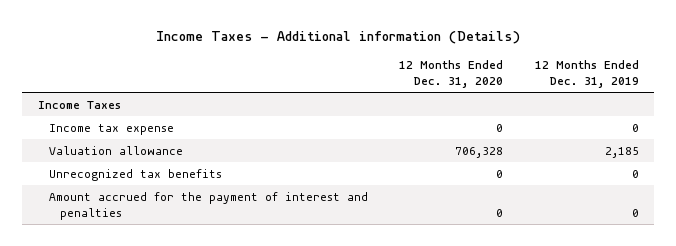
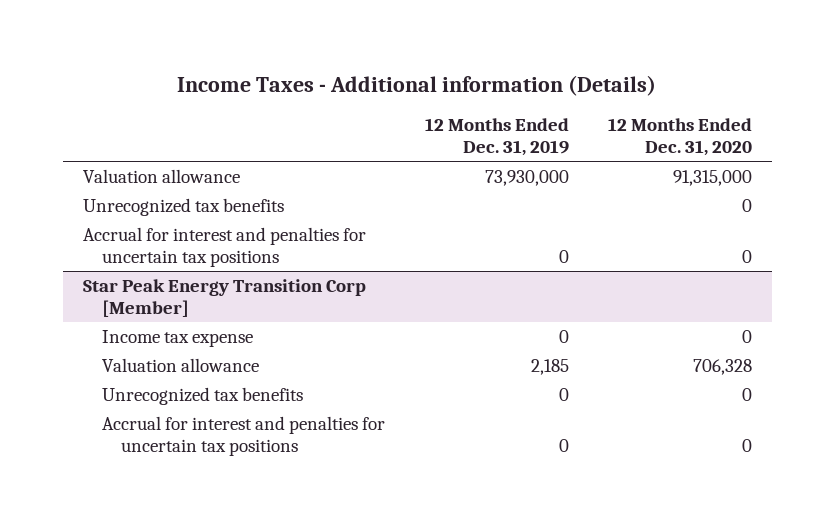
[37,100,121,109] Income Taxes -> none
none -> [82,168,240,183] Valuation allowance
none -> [82,197,284,216] Unrecognized tax benefits
none -> [82,226,366,268] Accrual for interest and penalties for uncertain tax positions
none -> [82,278,366,318] Star Peak Energy Transition Corp [Member]
[48,191,368,220] Amount accrued for the payment of interest and penalties -> [101,415,385,457] Accrual for interest and penalties for uncertain tax positions

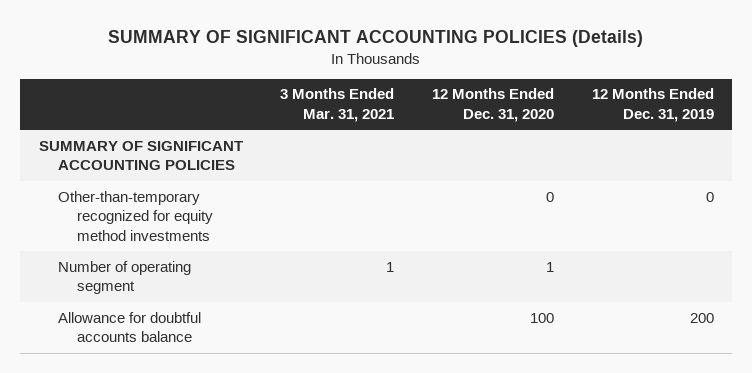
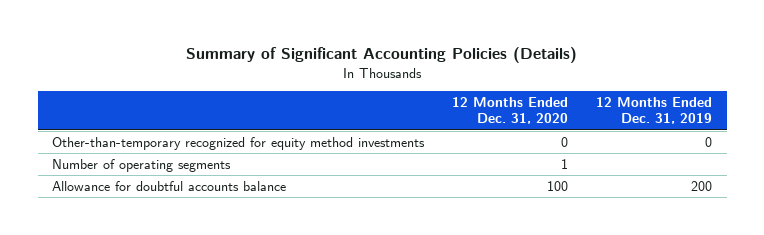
[108,30,644,48] SUMMARY OF SIGNIFICANT ACCOUNTING POLICIES (Details) -> [186,47,578,64] Summary of Significant Accounting Policies (Details)
[280,88,395,122] 3 Months Ended Mar. 31, 2021 -> none
[38,140,243,171] SUMMARY OF SIGNIFICANT ACCOUNTING POLICIES -> none
[57,260,191,295] Number of operating segment -> [51,158,231,172] Number of operating segments

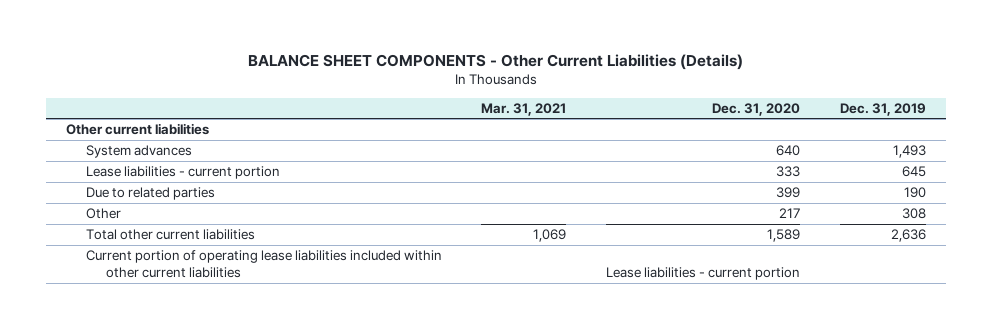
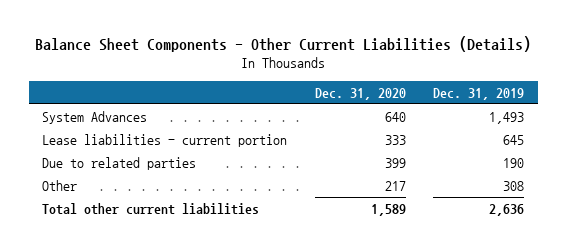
[247,54,743,71] BALANCE SHEET COMPONENTS - Other Current Liabilities (Details) -> [35,36,532,53] Balance Sheet Components - Other Current Liabilities (Details)
[481,102,567,116] Mar. 31, 2021 -> none
[65,123,209,136] Other current liabilities -> none
[85,145,192,159] System advances -> [42,110,148,124] System Advances
[85,250,442,279] Current portion of operating lease liabilities included within other current liabilities -> none

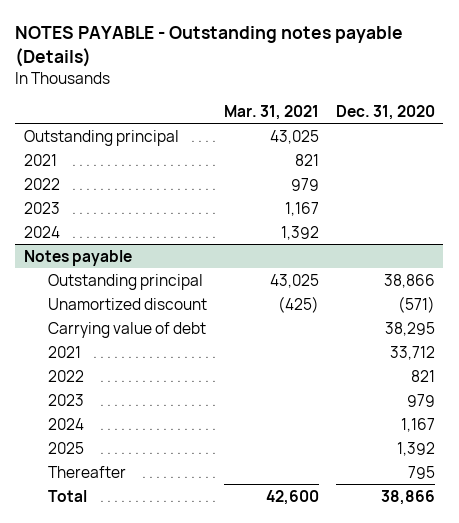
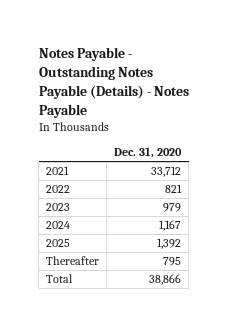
[15,26,404,67] NOTES PAYABLE - Outstanding notes payable (Details) -> [38,46,189,118] Notes Payable - Outstanding Notes Payable (Details) - Notes Payable
[223,104,319,120] Mar. 31, 2021 -> none
[23,129,179,146] Outstanding principal -> none
[23,153,57,166] 2021 -> none
[23,177,60,190] 2022 -> none
[23,201,60,214] 2023 -> none
[23,225,60,238] 2024 -> none
[23,249,132,266] Notes payable -> none
[48,273,204,290] Outstanding principal -> none
[48,297,208,310] Unamortized discount -> none
[48,321,207,338] Carrying value of debt -> none

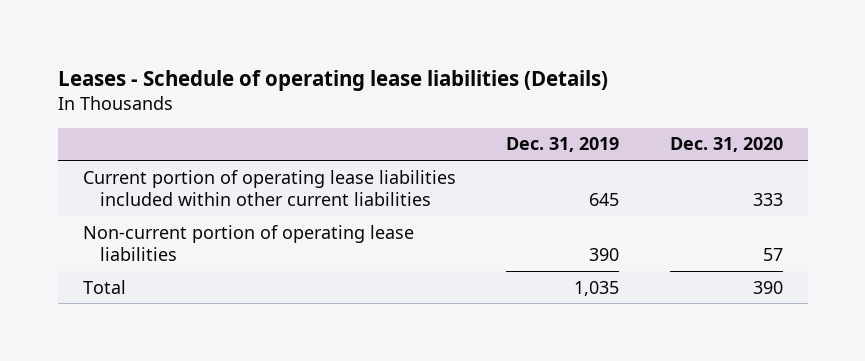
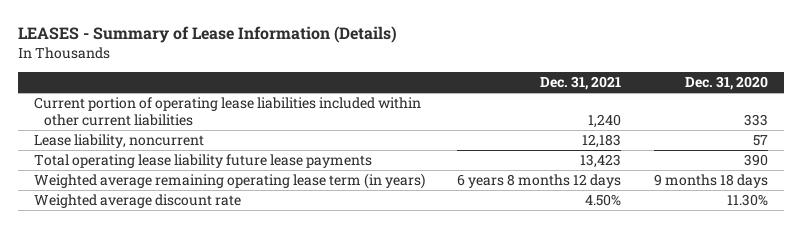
[57,69,608,91] Leases - Schedule of operating lease liabilities (Details) -> [17,26,397,44] LEASES - Summary of Lease Information (Details)
[506,137,620,153] Dec. 31, 2019 -> none
none -> [540,76,622,91] Dec. 31, 2021
[82,224,414,262] Non-current portion of operating lease liabilities -> [33,134,204,149] Lease liability, noncurrent
[82,279,126,294] Total -> [33,154,372,169] Total operating lease liability future lease payments
none -> [33,173,425,190] Weighted average remaining operating lease term (in years)
none -> [33,194,241,209] Weighted average discount rate

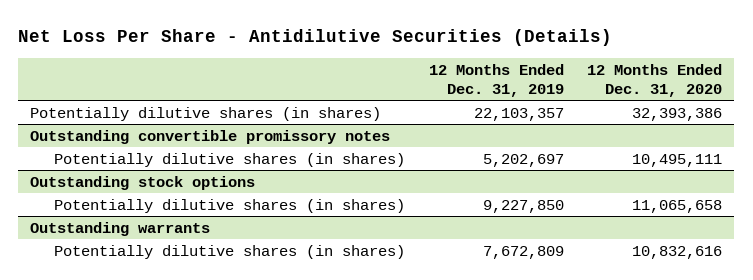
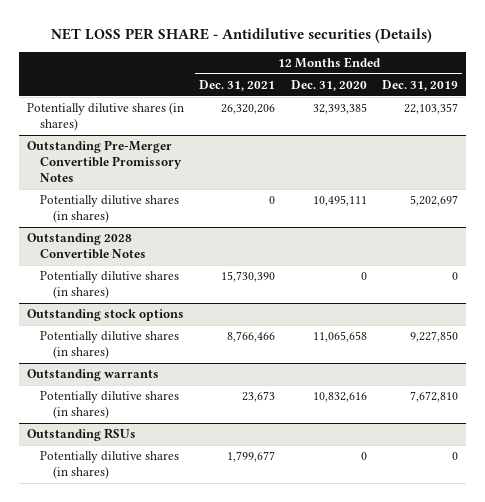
[18,29,613,47] Net Loss Per Share - Antidilutive Securities (Details) -> [51,27,433,43] NET LOSS PER SHARE - Antidilutive securities (Details)
none -> [199,79,276,91] Dec. 31, 2021
[632,107,723,121] 32,393,386 -> [312,103,367,115] 32,393,385
[30,129,391,144] Outstanding convertible promissory notes -> [26,140,182,183] Outstanding Pre-Merger Convertible Promissory Notes
none -> [26,233,146,260] Outstanding 2028 Convertible Notes
none -> [39,271,179,300] Potentially dilutive shares (in shares)
[482,245,564,259] 7,672,809 -> [410,391,459,403] 7,672,810
none -> [26,428,136,442] Outstanding RSUs
none -> [39,451,179,480] Potentially dilutive shares (in shares)

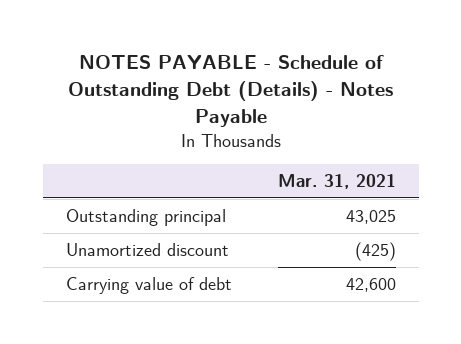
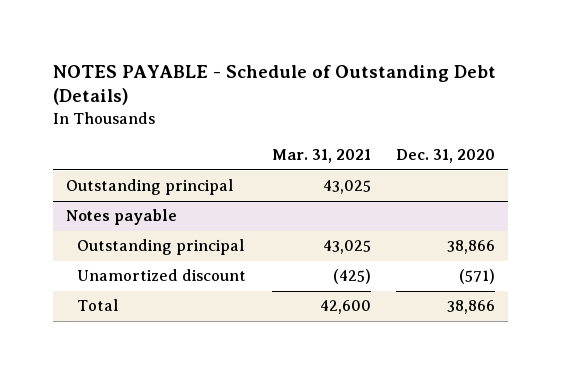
[67,55,393,128] NOTES PAYABLE - Schedule of Outstanding Debt (Details) - Notes Payable -> [52,64,496,106] NOTES PAYABLE - Schedule of Outstanding Debt (Details)
none -> [396,149,496,164] Dec. 31, 2020
none -> [65,209,177,226] Notes payable
none -> [77,239,245,256] Outstanding principal
[65,276,232,294] Carrying value of debt -> [77,299,119,312] Total

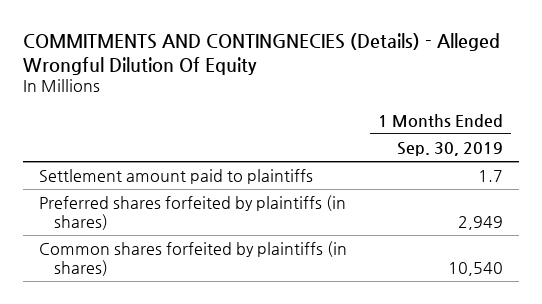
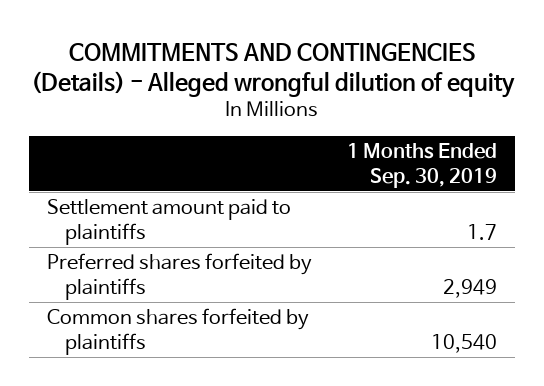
[23,33,501,75] COMMITMENTS AND CONTINGNECIES (Details) - Alleged Wrongful Dilution Of Equity -> [31,42,516,99] COMMITMENTS AND CONTINGENCIES (Details) - Alleged wrongful dilution of equity
[38,194,346,230] Preferred shares forfeited by plaintiffs (in shares) -> [47,252,313,300] Preferred shares forfeited by plaintiffs
[38,240,347,276] Common shares forfeited by plaintiffs (in shares) -> [47,307,310,355] Common shares forfeited by plaintiffs

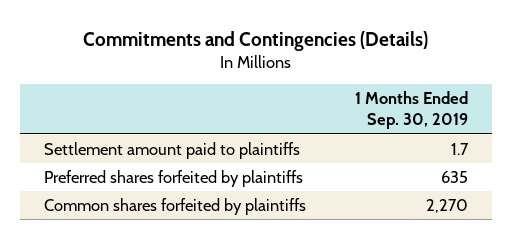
[31,42,516,99] COMMITMENTS AND CONTINGENCIES (Details) - Alleged wrongful dilution of equity -> [82,30,428,51] Commitments and Contingencies (Details)
[443,278,498,298] 2,949 -> [440,170,468,183] 635
[431,333,498,353] 10,540 -> [425,198,468,213] 2,270

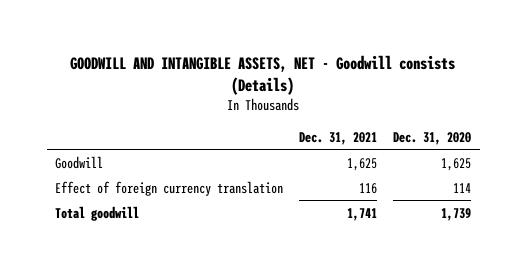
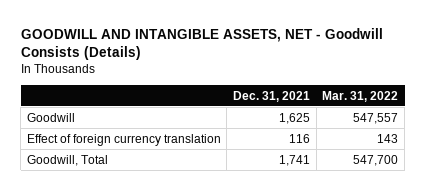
[70,54,456,95] GOODWILL AND INTANGIBLE ASSETS, NET - Goodwill consists (Details) -> [20,27,383,61] GOODWILL AND INTANGIBLE ASSETS, NET - Goodwill Consists (Details)
[393,131,472,145] Dec. 31, 2020 -> none
none -> [322,90,399,102] Mar. 31, 2022
[54,205,139,221] Total goodwill -> [26,154,108,166] Goodwill, Total

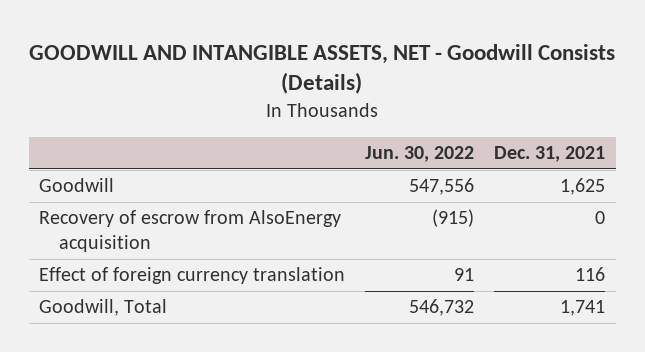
[322,90,399,102] Mar. 31, 2022 -> none
none -> [365,146,475,163] Jun. 30, 2022
none -> [39,210,342,253] Recovery of escrow from AlsoEnergy acquisition

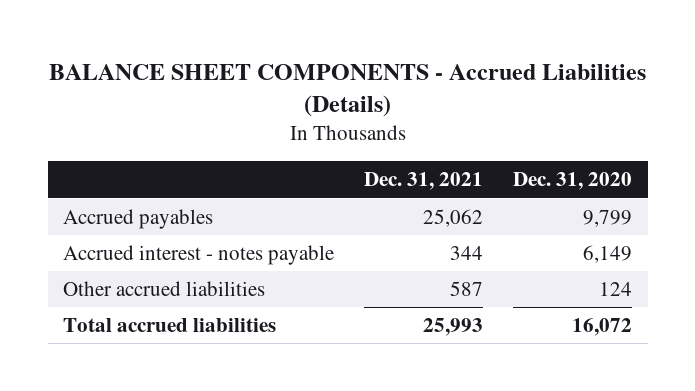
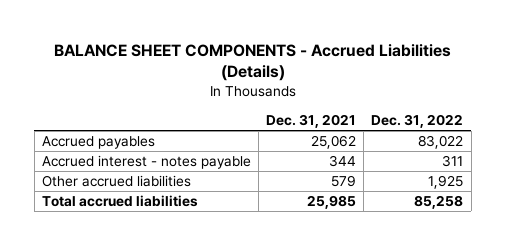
[513,172,633,191] Dec. 31, 2020 -> none
none -> [371,113,464,128] Dec. 31, 2022
[450,281,484,297] 587 -> [331,175,357,188] 579
[423,318,484,337] 25,993 -> [307,195,357,210] 25,985

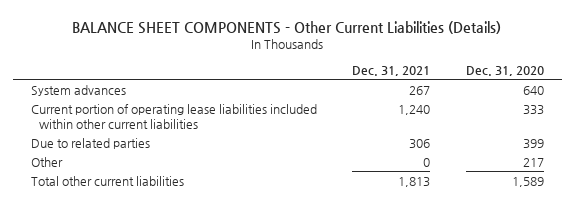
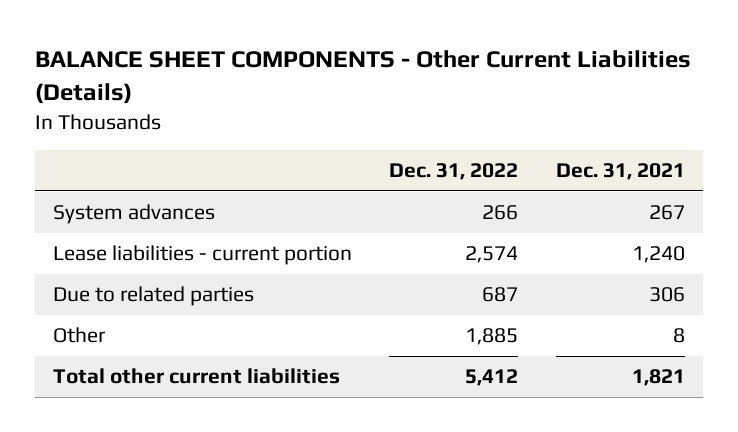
[465,65,544,76] Dec. 31, 2020 -> none
none -> [389,162,519,180] Dec. 31, 2022
[30,103,317,129] Current portion of operating lease liabilities included within other current liabilities -> [53,245,353,266] Lease liabilities - current portion
[423,157,431,167] 0 -> [672,328,685,344] 8
[398,176,431,187] 1,813 -> [631,369,685,387] 1,821

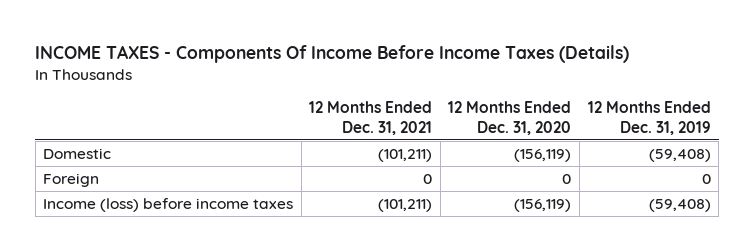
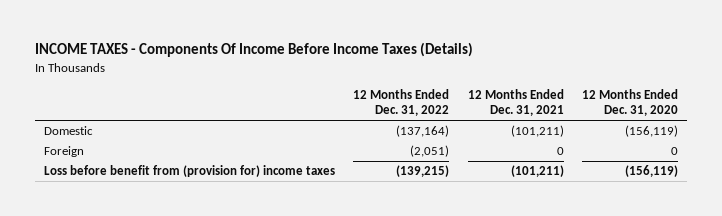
[587,101,711,135] 12 Months Ended Dec. 31, 2019 -> none
none -> [353,88,450,117] 12 Months Ended Dec. 31, 2022
[43,198,294,213] Income (loss) before income taxes -> [43,165,335,178] Loss before benefit from (provision for) income taxes

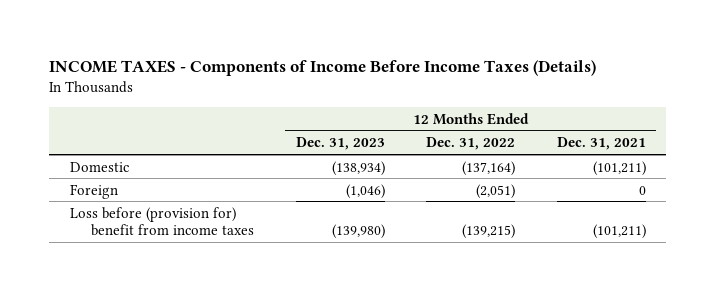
[34,42,473,58] INCOME TAXES - Components Of Income Before Income Taxes (Details) -> [48,60,596,77] INCOME TAXES - Components of Income Before Income Taxes (Details)
[582,88,679,117] 12 Months Ended Dec. 31, 2020 -> none
none -> [295,137,385,151] Dec. 31, 2023
[43,165,335,178] Loss before benefit from (provision for) income taxes -> [69,206,255,237] Loss before (provision for) benefit from income taxes

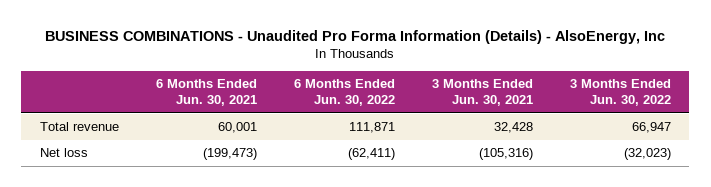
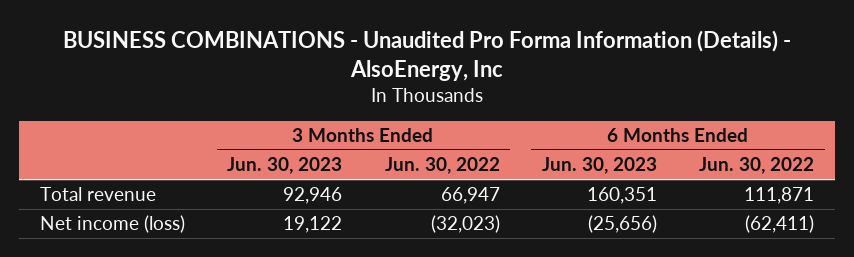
[155,79,257,107] 6 Months Ended Jun. 30, 2021 -> none
[431,79,533,107] 3 Months Ended Jun. 30, 2021 -> none
none -> [227,157,343,175] Jun. 30, 2023
none -> [541,157,657,175] Jun. 30, 2023
[39,148,88,158] Net loss -> [39,215,185,234] Net income (loss)

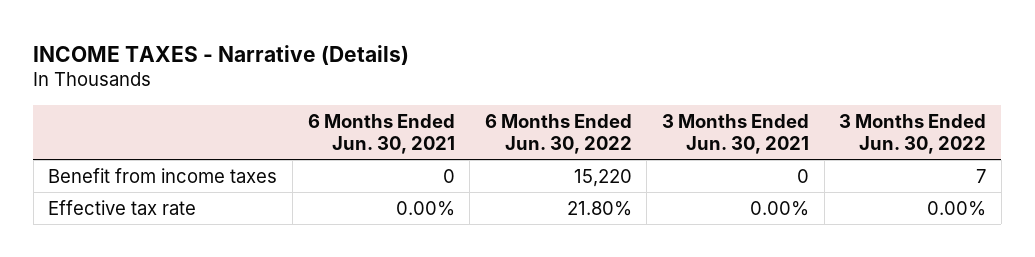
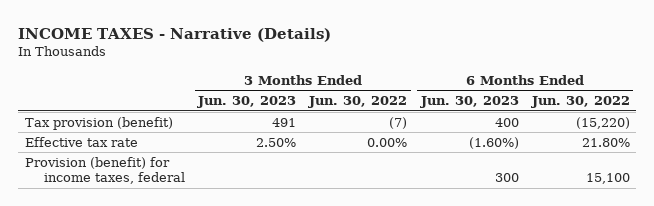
[307,113,455,155] 6 Months Ended Jun. 30, 2021 -> none
[662,113,810,155] 3 Months Ended Jun. 30, 2021 -> none
none -> [197,96,297,109] Jun. 30, 2023
none -> [419,96,519,109] Jun. 30, 2023
[48,167,278,183] Benefit from income taxes -> [24,117,173,131] Tax provision (benefit)
[573,168,632,187] 15,220 -> [575,117,630,130] (15,220)
[976,168,987,183] 7 -> [389,117,408,130] (7)
none -> [24,157,185,185] Provision (benefit) for income taxes, federal

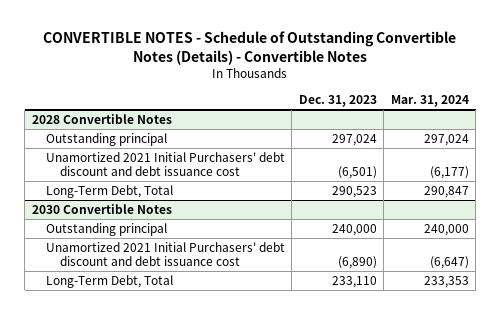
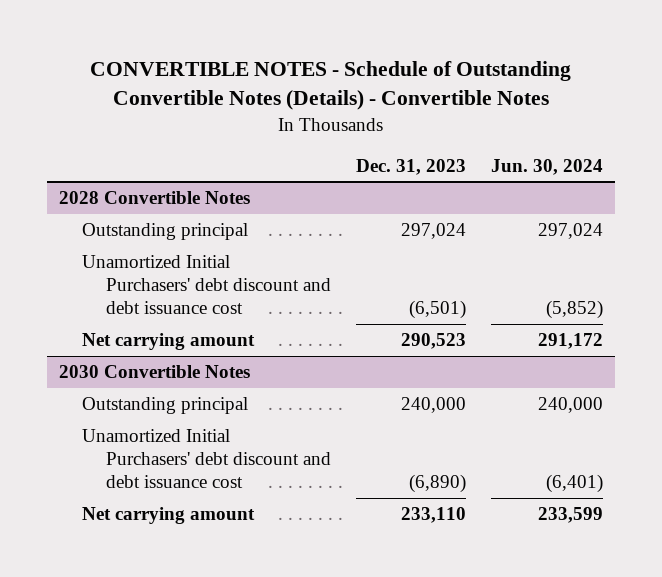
[390,94,469,107] Mar. 31, 2024 -> none
none -> [490,158,603,175] Jun. 30, 2024
[45,151,285,177] Unamortized 2021 Initial Purchasers' debt discount and debt issuance cost -> [82,254,331,315] Unamortized Initial Purchasers' debt discount and debt issuance cost
[45,184,173,198] Long-Term Debt, Total -> [82,332,256,350] Net carrying amount
[45,241,285,267] Unamortized 2021 Initial Purchasers' debt discount and debt issuance cost -> [82,428,331,489] Unamortized Initial Purchasers' debt discount and debt issuance cost
[45,274,173,288] Long-Term Debt, Total -> [82,506,256,524] Net carrying amount

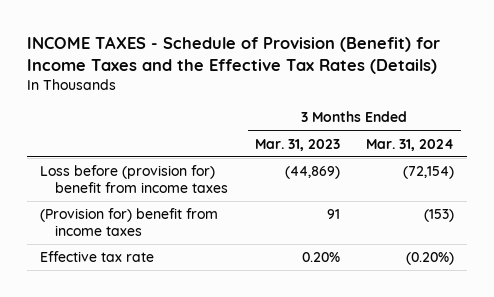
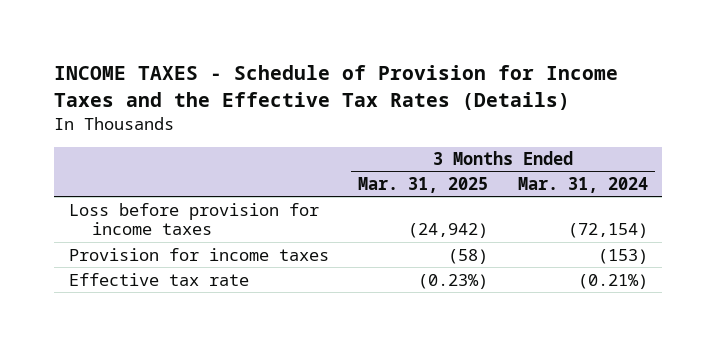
[27,35,441,74] INCOME TAXES - Schedule of Provision (Benefit) for Income Taxes and the Effective Tax Rates (Details) -> [53,65,618,110] INCOME TAXES - Schedule of Provision for Income Taxes and the Effective Tax Rates (Details)
[254,138,340,151] Mar. 31, 2023 -> none
none -> [358,177,489,194] Mar. 31, 2025
[40,165,229,193] Loss before (provision for) benefit from income taxes -> [68,202,319,236] Loss before provision for income taxes
[40,208,219,236] (Provision for) benefit from income taxes -> [68,247,329,261] Provision for income taxes
[406,252,455,266] (0.20%) -> [577,273,648,289] (0.21%)

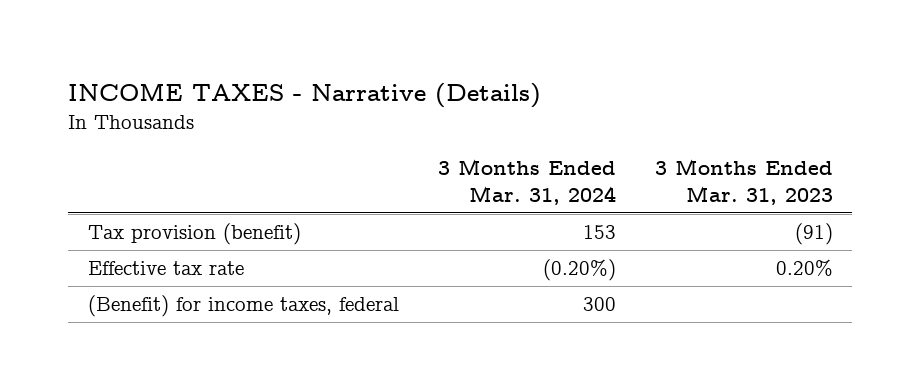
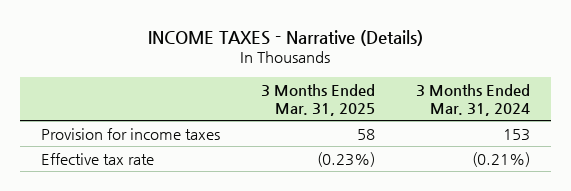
[654,159,833,205] 3 Months Ended Mar. 31, 2023 -> none
none -> [260,83,375,116] 3 Months Ended Mar. 31, 2025
[87,295,399,318] (Benefit) for income taxes, federal -> none
[87,223,301,246] Tax provision (benefit) -> [40,127,220,140] Provision for income taxes
[542,259,616,282] (0.20%) -> [472,151,531,167] (0.21%)

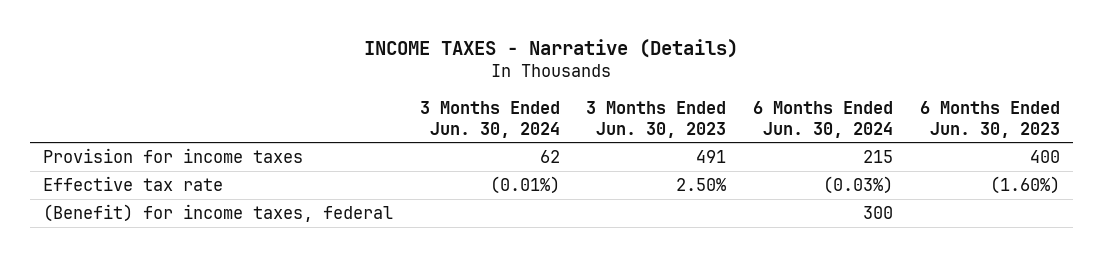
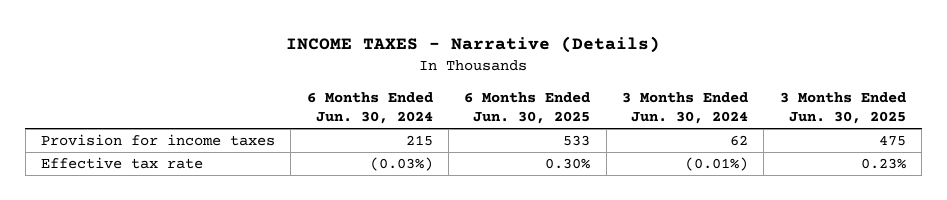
[586,100,727,138] 3 Months Ended Jun. 30, 2023 -> none
[919,100,1060,138] 6 Months Ended Jun. 30, 2023 -> none
none -> [464,91,591,125] 6 Months Ended Jun. 30, 2025
none -> [779,91,906,125] 3 Months Ended Jun. 30, 2025
[43,203,394,222] (Benefit) for income taxes, federal -> none

